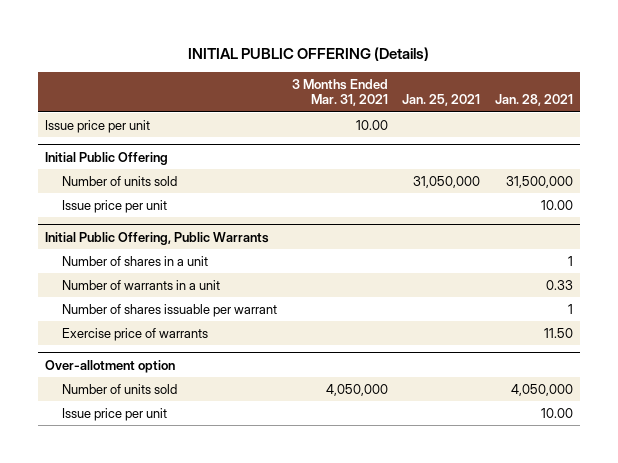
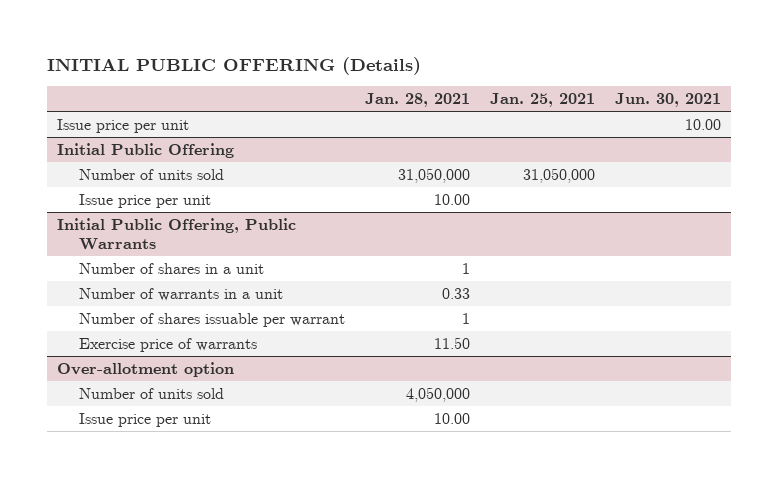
[291,78,388,107] 3 Months Ended Mar. 31, 2021 -> none
none -> [615,92,722,107] Jun. 30, 2021
[505,175,573,188] 31,500,000 -> [398,167,471,183] 31,050,000

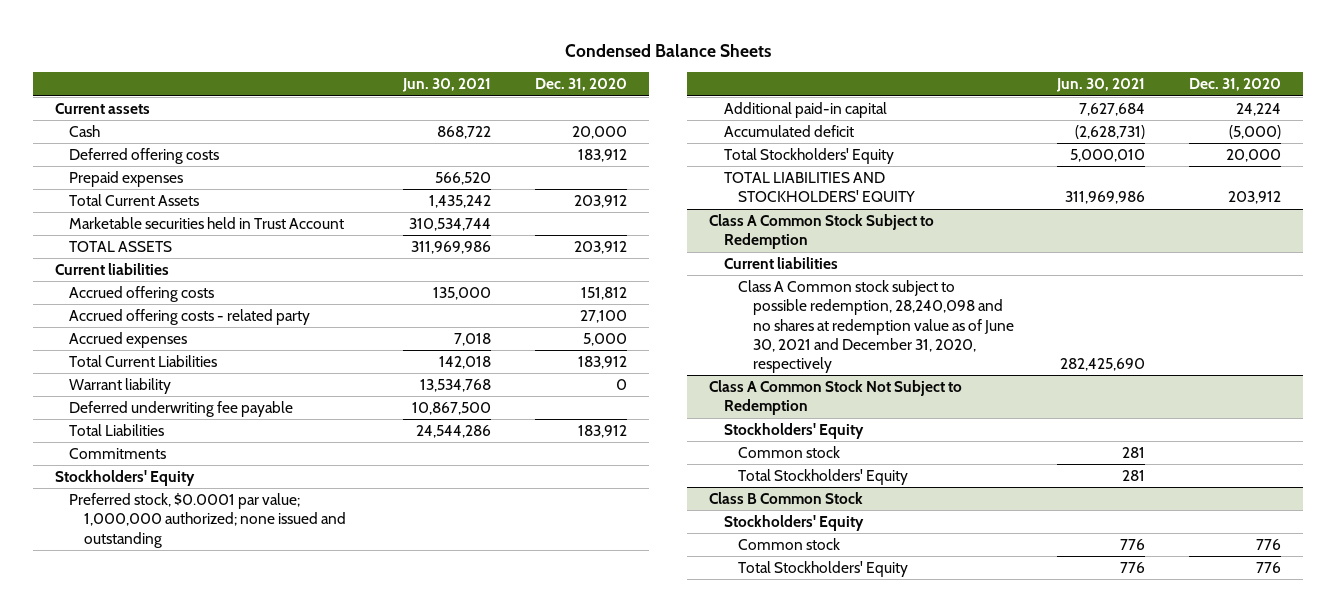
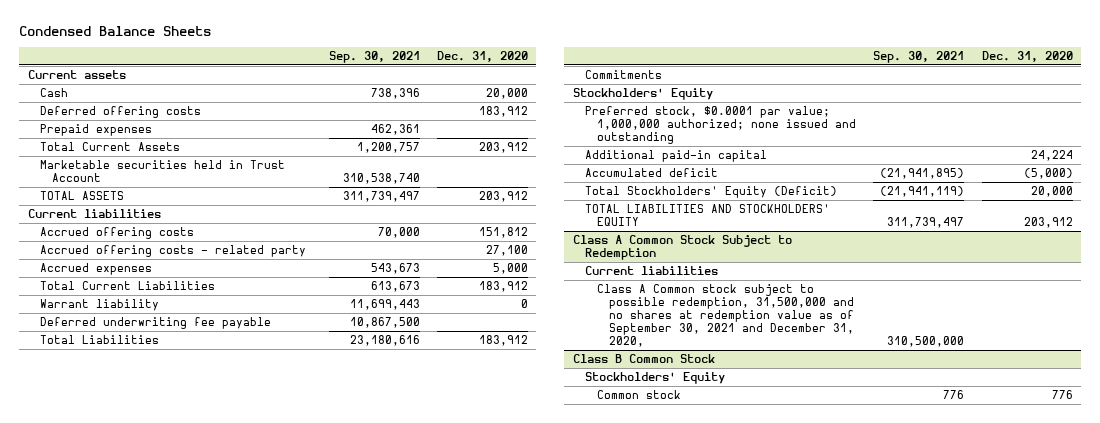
[402,78,492,93] Jun. 30, 2021 -> none
none -> [328,51,420,64] Sep. 30, 2021
[723,148,894,165] Total Stockholders' Equity -> [584,186,837,199] Total Stockholders' Equity (Deficit)
[709,380,963,416] Class A Common Stock Not Subject to Redemption -> none
[723,423,864,440] Stockholders' Equity -> none
[738,446,841,459] Common stock -> none
[738,469,909,486] Total Stockholders' Equity -> none
[738,280,1014,374] Class A Common stock subject to possible redemption, 28,240,098 and no shares at redemption value as of June 30, 2021 and December 31, 2020, respectively -> [597,284,855,348] Class A Common stock subject to possible redemption, 31,500,000 and no shares at redemption value as of September 30, 2021 and December 31, 2020,
[738,561,909,578] Total Stockholders' Equity -> none

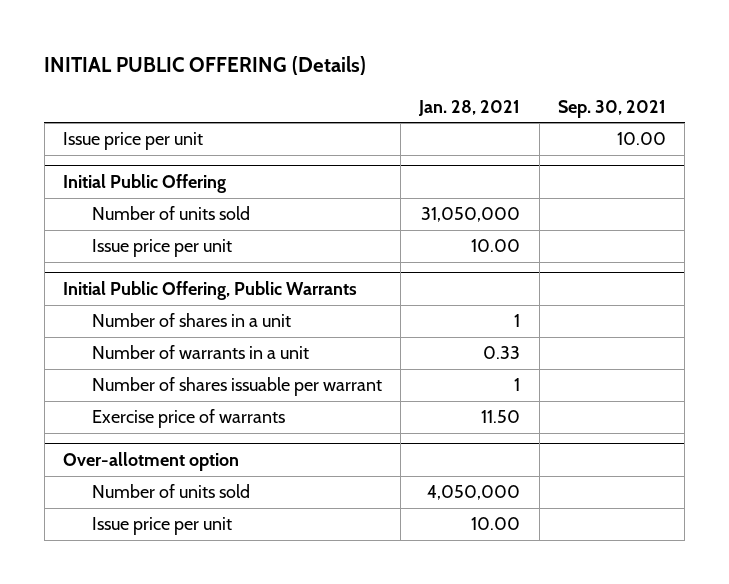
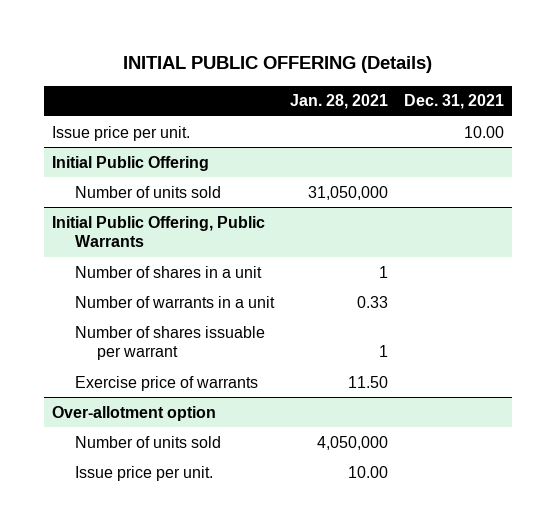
[557,99,666,118] Sep. 30, 2021 -> none
none -> [404,94,505,110] Dec. 31, 2021
[63,132,204,151] Issue price per unit -> [52,125,191,141] Issue price per unit.
[91,239,232,258] Issue price per unit -> none
[91,517,232,536] Issue price per unit -> [74,465,213,481] Issue price per unit.

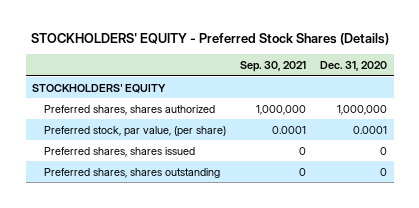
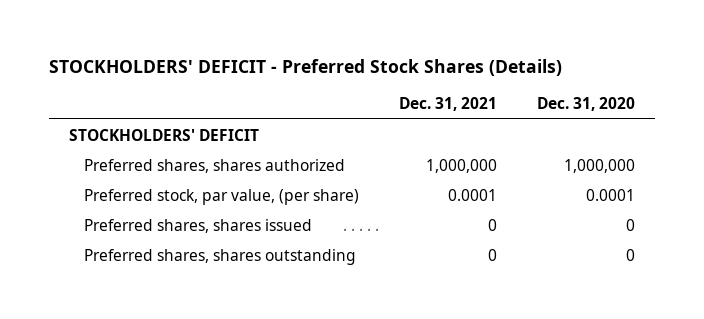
[30,32,389,45] STOCKHOLDERS' EQUITY - Preferred Stock Shares (Details) -> [49,58,563,76] STOCKHOLDERS' DEFICIT - Preferred Stock Shares (Details)
[239,61,306,73] Sep. 30, 2021 -> none
none -> [399,96,498,111] Dec. 31, 2021
[32,83,167,93] STOCKHOLDERS' EQUITY -> [69,128,260,141] STOCKHOLDERS' DEFICIT

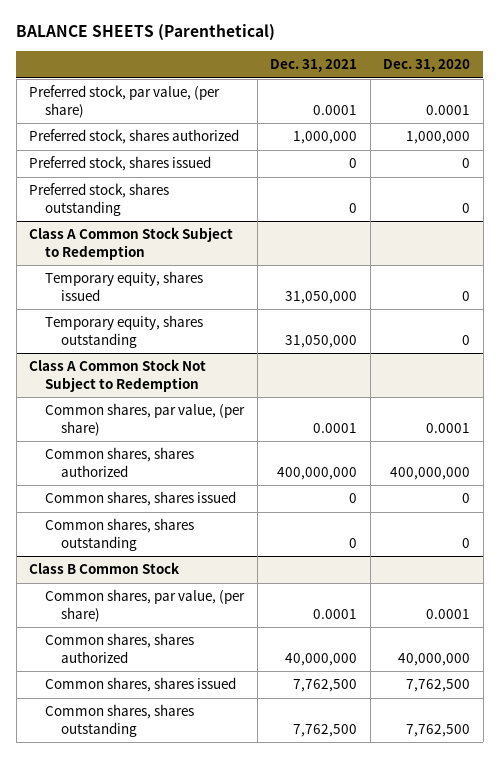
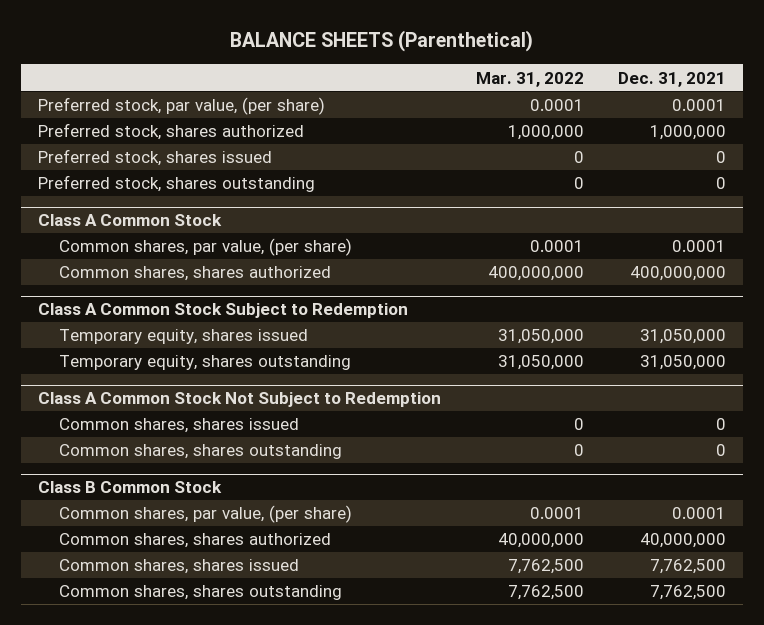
[383,59,471,73] Dec. 31, 2020 -> none
none -> [475,71,584,87] Mar. 31, 2022
none -> [37,214,222,227] Class A Common Stock
none -> [58,238,352,257] Common shares, par value, (per share)
none -> [58,266,331,282] Common shares, shares authorized
[45,403,246,436] Common shares, par value, (per share) -> none
[45,447,195,477] Common shares, shares authorized -> none

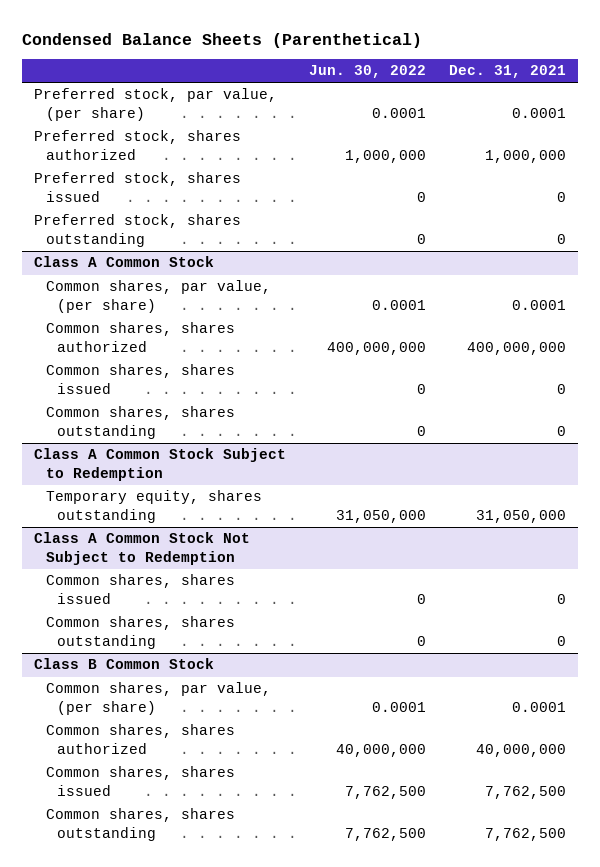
[230,30,534,53] BALANCE SHEETS (Parenthetical) -> [22,32,423,48] Condensed Balance Sheets (Parenthetical)
[475,71,584,87] Mar. 31, 2022 -> none
none -> [309,65,427,79] Jun. 30, 2022
none -> [45,364,235,394] Common shares, shares issued
none -> [45,406,235,439] Common shares, shares outstanding
[58,329,308,345] Temporary equity, shares issued -> none

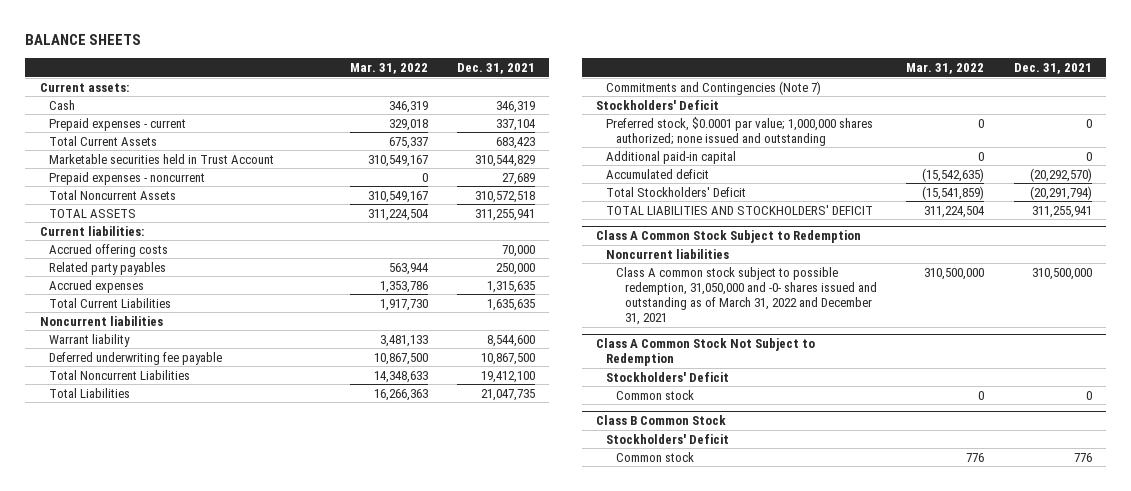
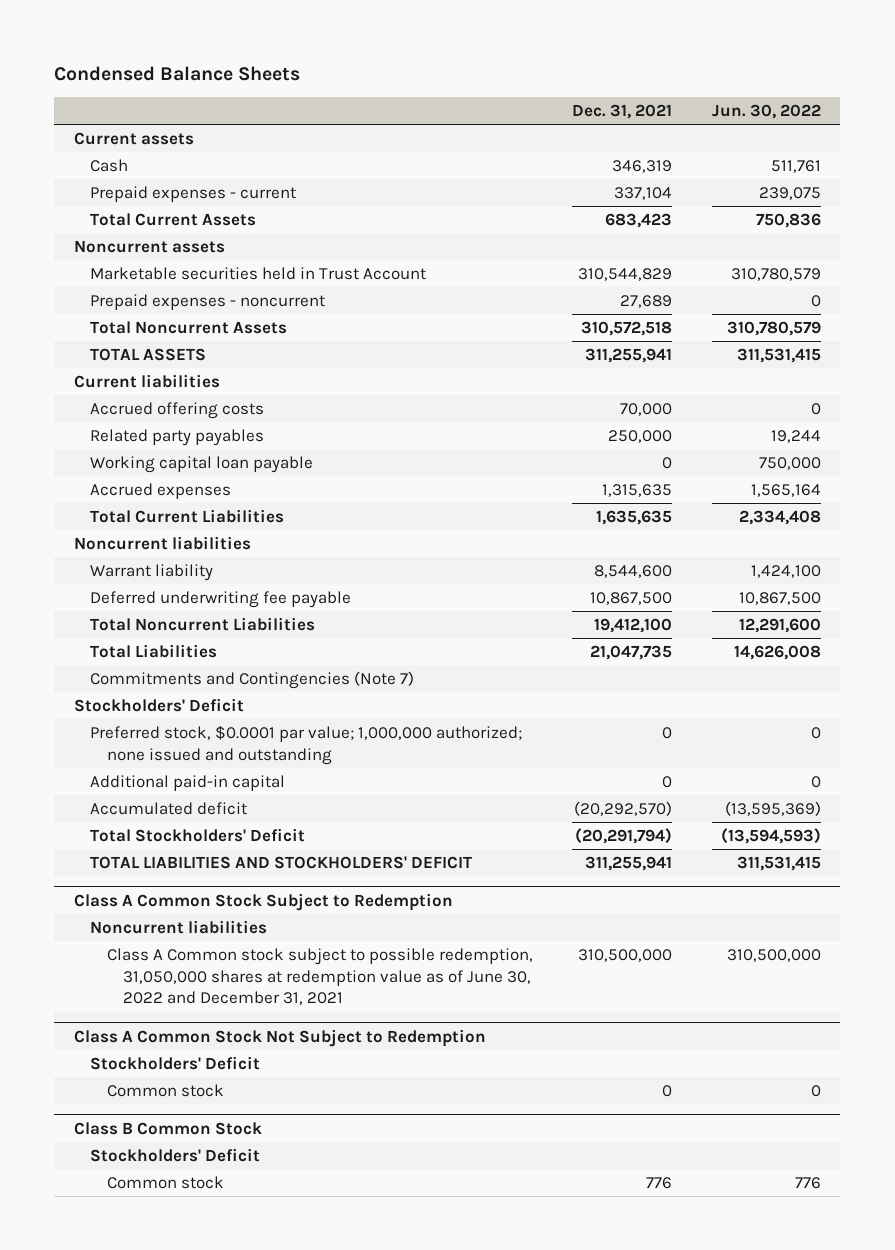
[24,34,141,46] BALANCE SHEETS -> [54,66,301,82] Condensed Balance Sheets
[349,62,428,74] Mar. 31, 2022 -> none
none -> [711,104,821,120] Jun. 30, 2022
[39,82,129,92] Current assets: -> [73,131,194,145] Current assets
none -> [73,239,225,253] Noncurrent assets
[39,225,144,236] Current liabilities: -> [73,373,220,388] Current liabilities
none -> [90,455,314,473] Working capital loan payable
[605,116,873,146] Preferred stock, $0.0001 par value; 1,000,000 shares authorized; none issued and outstanding -> [90,724,523,765] Preferred stock, $0.0001 par value; 1,000,000 authorized; none issued and outstanding
[615,266,878,325] Class A common stock subject to possible redemption, 31,050,000 and -0- shares issued and outstanding as of March 31, 2022 and December 31, 2021 -> [106,947,533,1006] Class A Common stock subject to possible redemption, 31,050,000 shares at redemption value as of June 30, 2022 and December 31, 2021

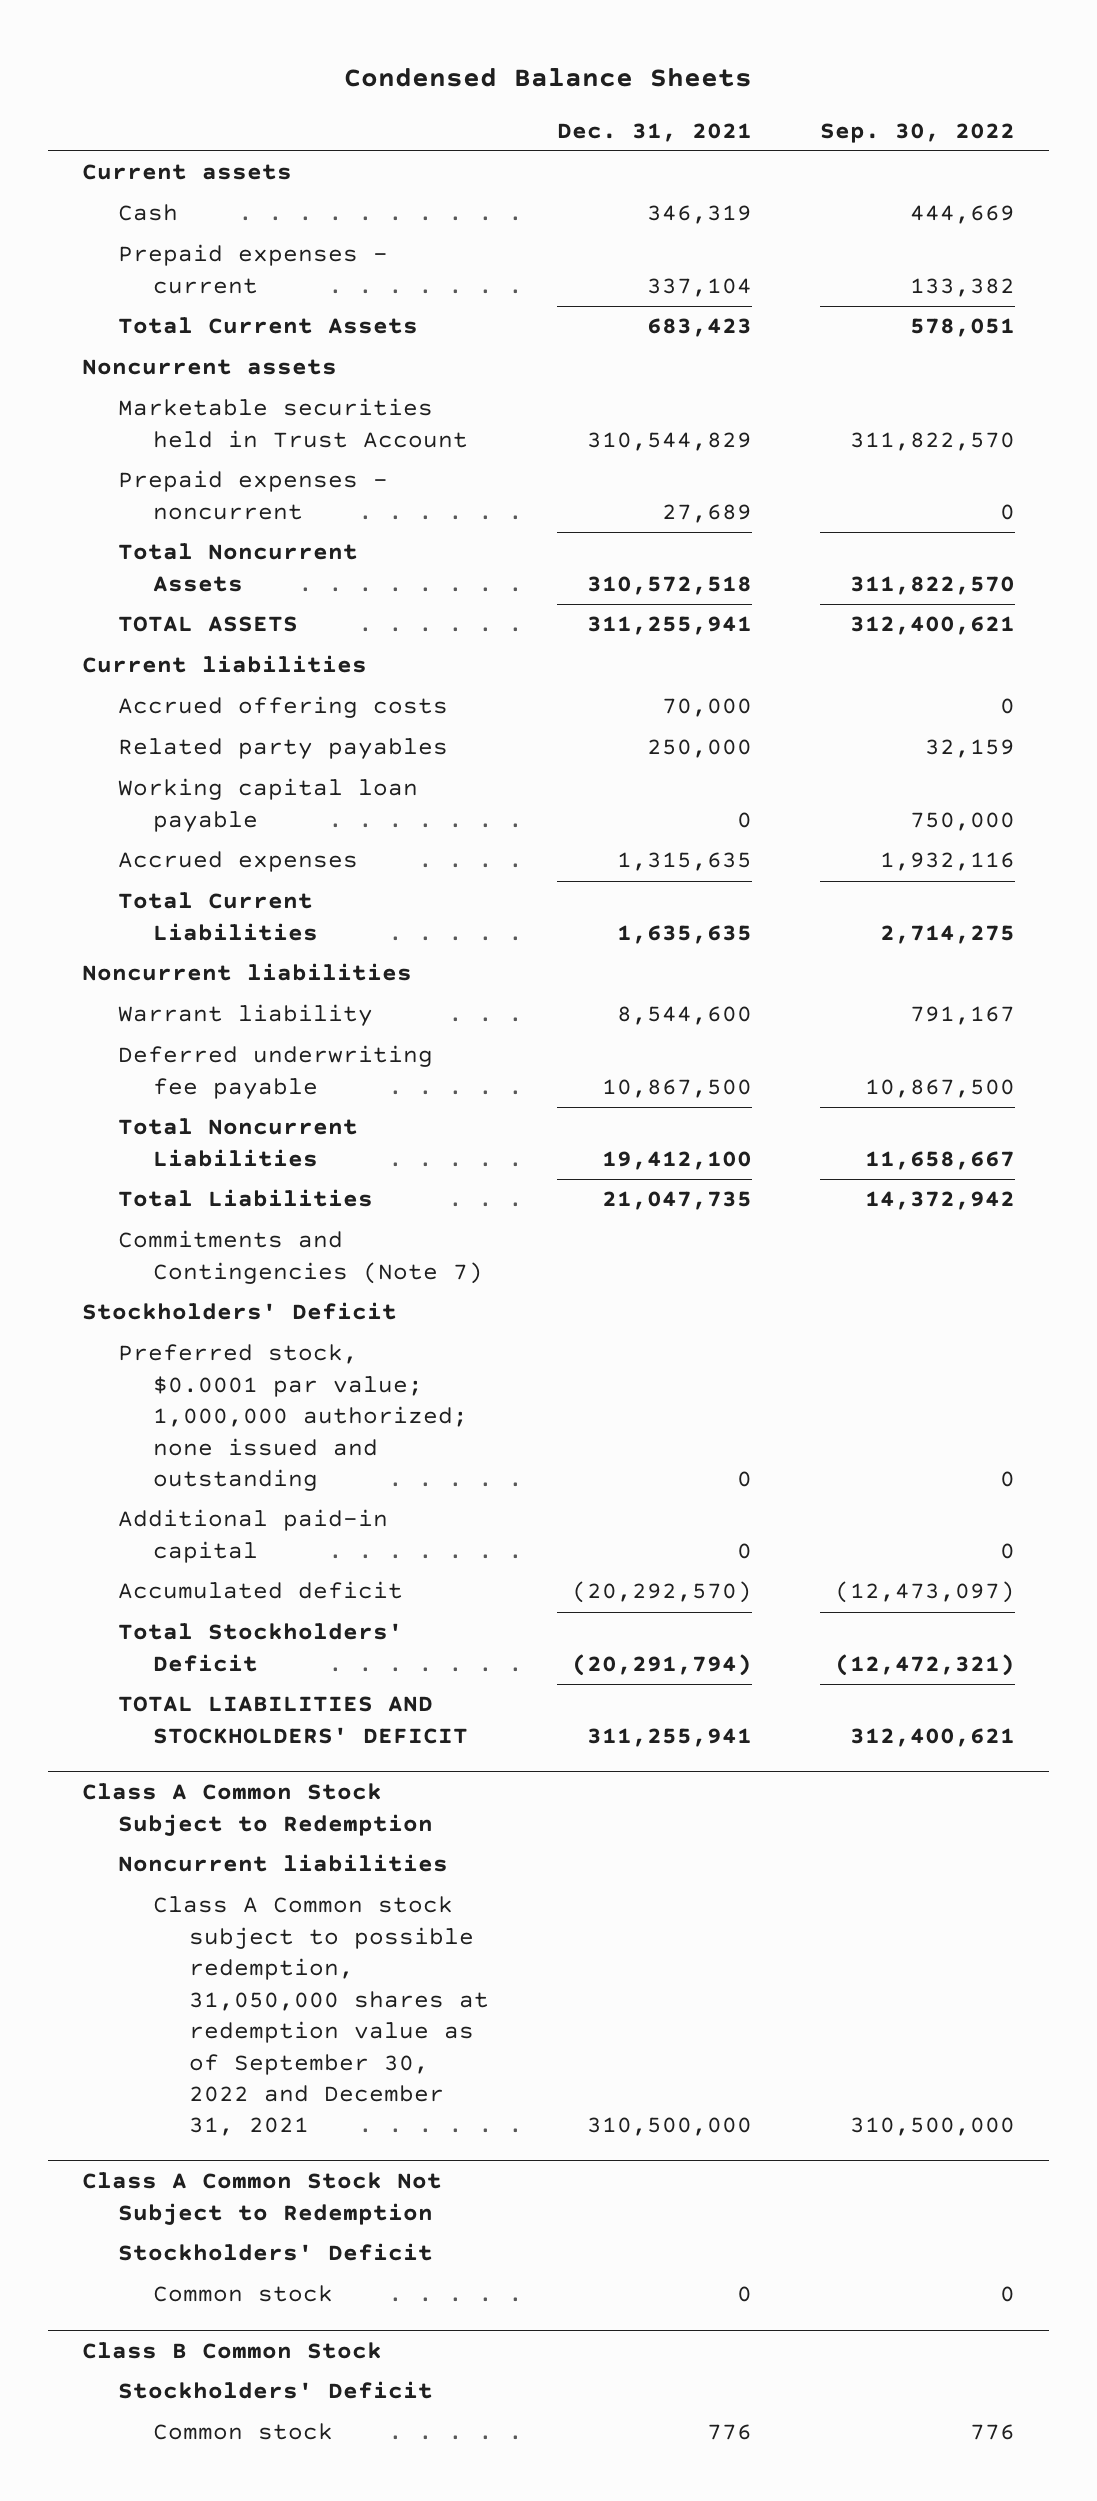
[711,104,821,120] Jun. 30, 2022 -> none
none -> [819,122,1015,143] Sep. 30, 2022
[106,947,533,1006] Class A Common stock subject to possible redemption, 31,050,000 shares at redemption value as of June 30, 2022 and December 31, 2021 -> [153,1896,489,2137] Class A Common stock subject to possible redemption, 31,050,000 shares at redemption value as of September 30, 2022 and December 31, 2021

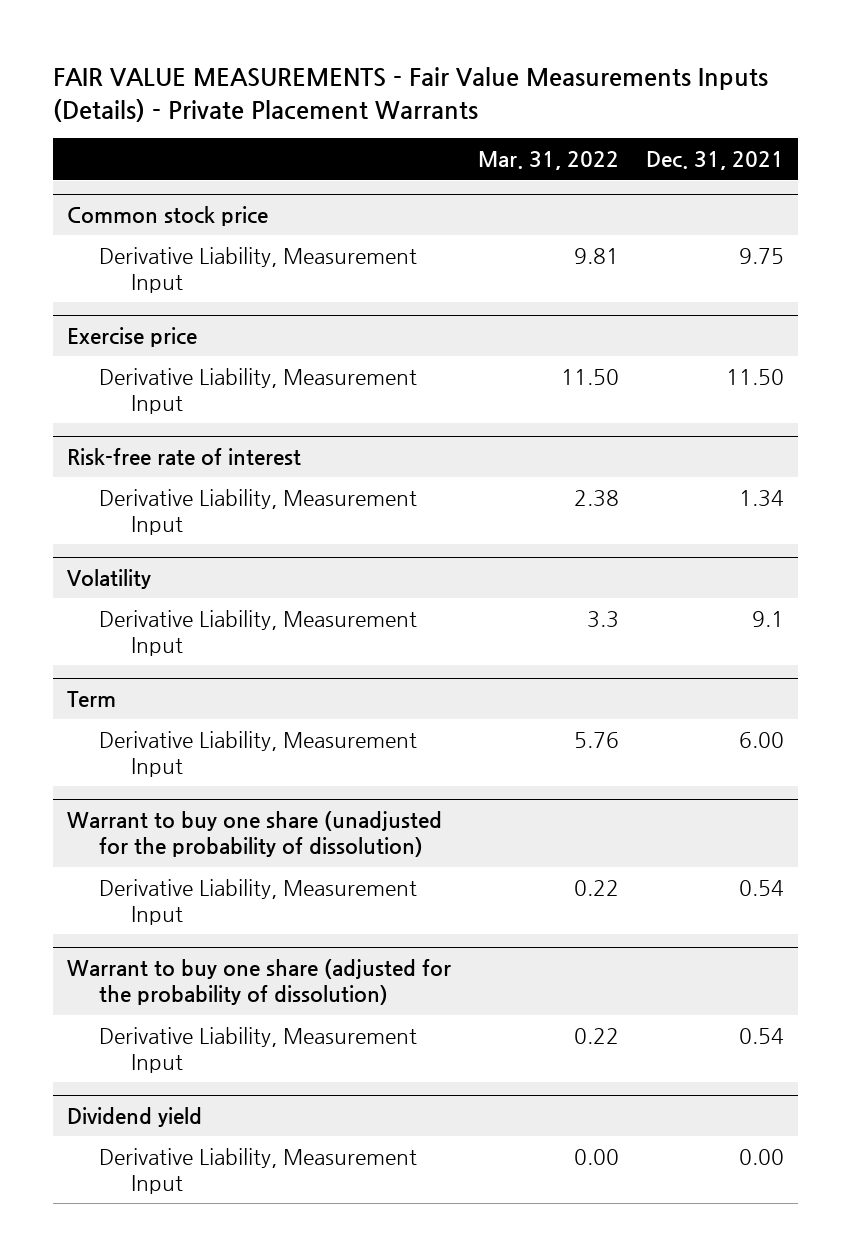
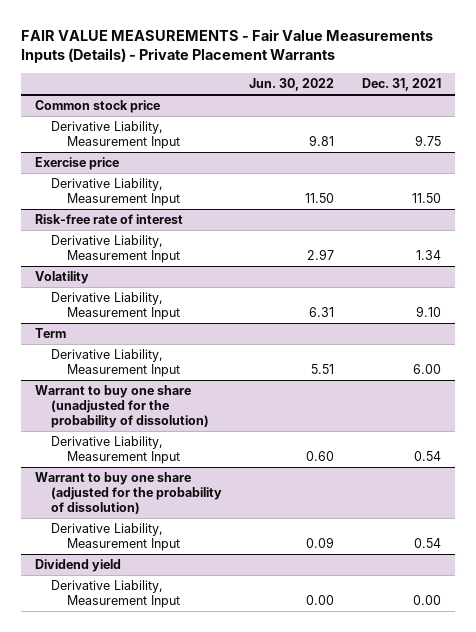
[477,151,619,171] Mar. 31, 2022 -> none
none -> [249,78,335,92] Jun. 30, 2022
[752,610,785,627] 9.1 -> [416,306,442,318] 9.10

